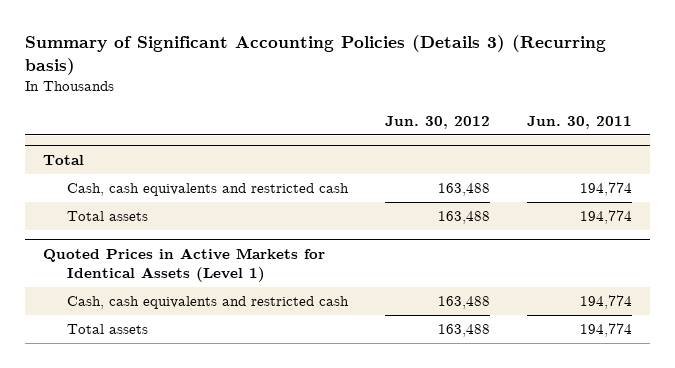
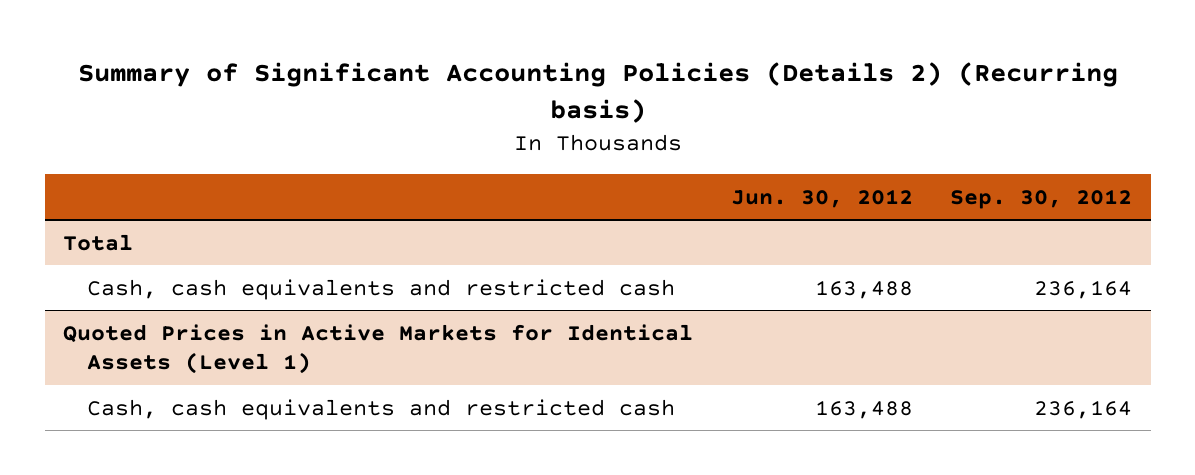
[24,34,606,76] Summary of Significant Accounting Policies (Details 3) (Recurring basis) -> [77,62,1118,124] Summary of Significant Accounting Policies (Details 2) (Recurring basis)
[526,115,632,129] Jun. 30, 2011 -> none
none -> [949,188,1132,209] Sep. 30, 2012
[66,211,148,222] Total assets -> none
[66,324,148,335] Total assets -> none

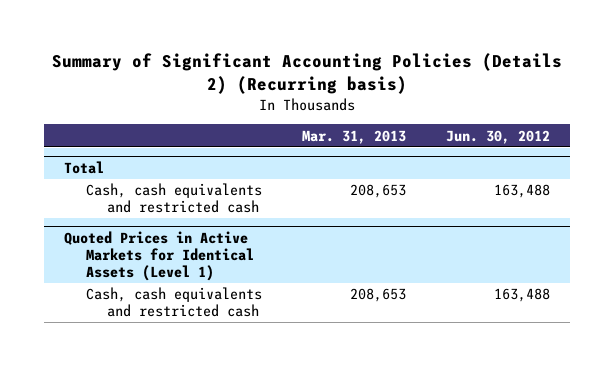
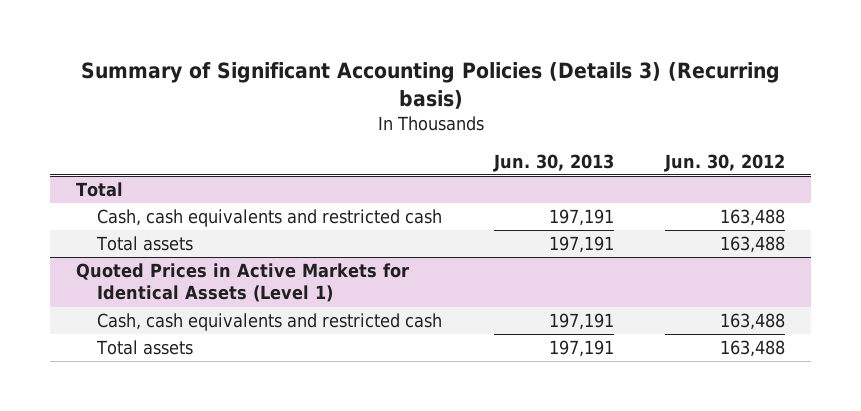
[52,53,563,94] Summary of Significant Accounting Policies (Details 2) (Recurring basis) -> [80,62,780,109] Summary of Significant Accounting Policies (Details 3) (Recurring basis)
[301,129,406,144] Mar. 31, 2013 -> none
none -> [492,153,614,172] Jun. 30, 2013
none -> [95,236,193,252] Total assets
none -> [95,340,193,356] Total assets

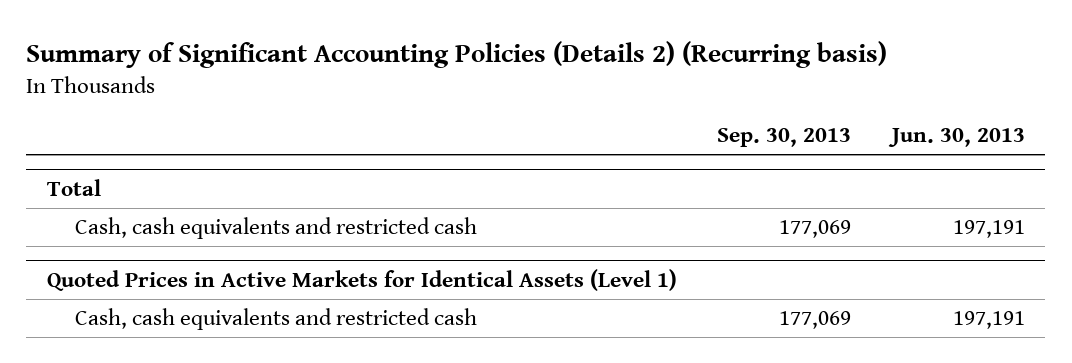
[80,62,780,109] Summary of Significant Accounting Policies (Details 3) (Recurring basis) -> [26,40,888,68] Summary of Significant Accounting Policies (Details 2) (Recurring basis)
[664,153,786,172] Jun. 30, 2012 -> none
none -> [717,128,852,148] Sep. 30, 2013
[95,236,193,252] Total assets -> none
[95,340,193,356] Total assets -> none

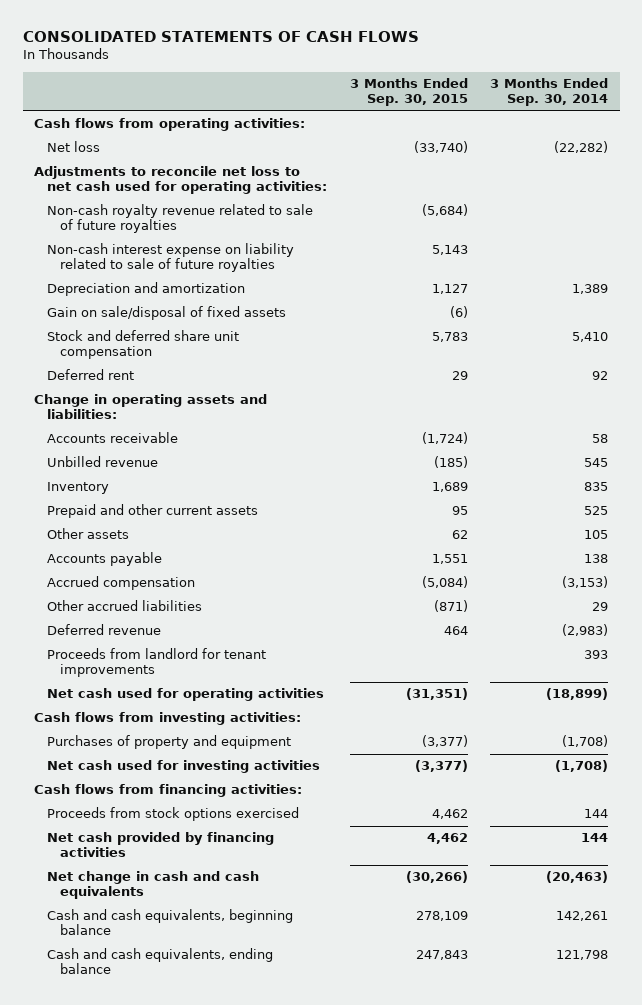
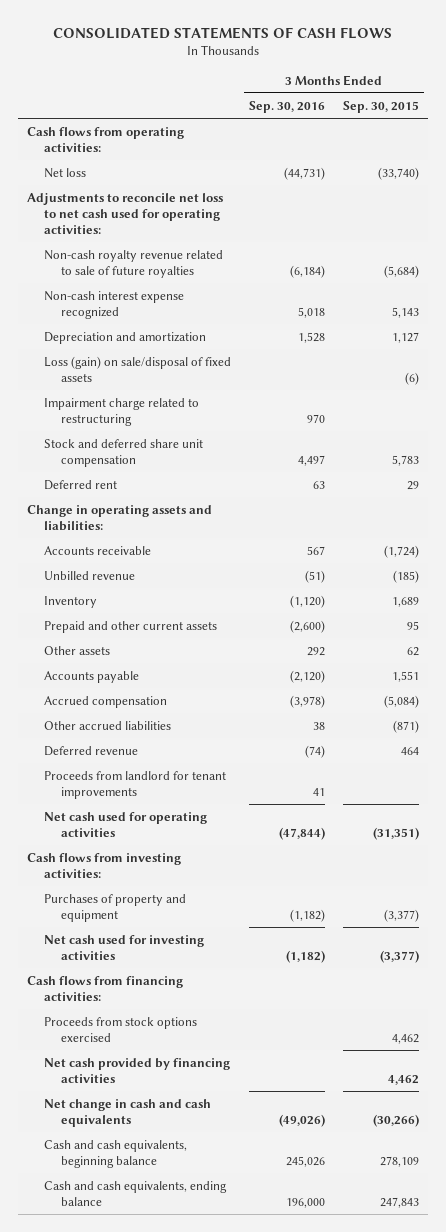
[490,78,609,107] 3 Months Ended Sep. 30, 2014 -> none
none -> [249,100,326,113] Sep. 30, 2016
[47,243,295,273] Non-cash interest expense on liability related to sale of future royalties -> [43,290,184,319] Non-cash interest expense recognized
[47,306,287,321] Gain on sale/disposal of fixed assets -> [43,355,231,382] Loss (gain) on sale/disposal of fixed assets
none -> [43,397,199,426] Impairment charge related to restructuring

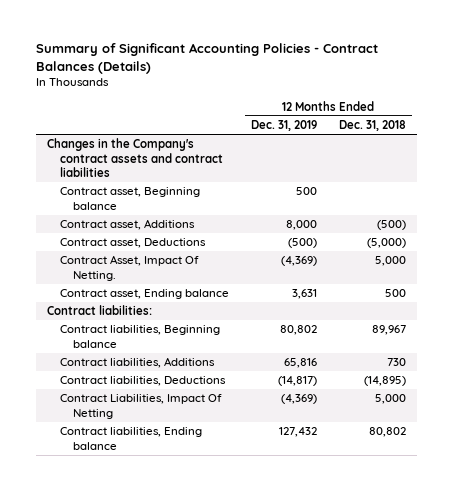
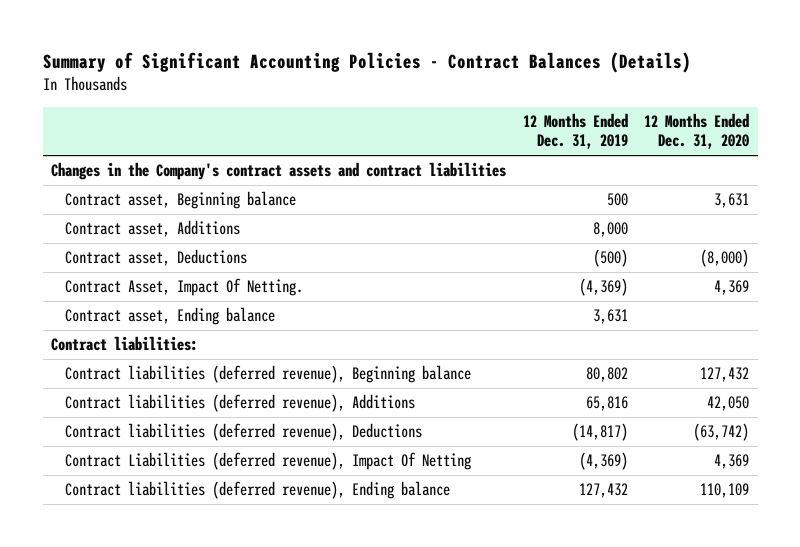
[339,119,407,131] Dec. 31, 2018 -> none
none -> [644,113,750,150] 12 Months Ended Dec. 31, 2020
[59,325,220,348] Contract liabilities, Beginning balance -> [65,365,472,384] Contract liabilities (deferred revenue), Beginning balance
[59,357,215,369] Contract liabilities, Additions -> [65,394,416,413] Contract liabilities (deferred revenue), Additions
[59,376,226,387] Contract liabilities, Deductions -> [65,423,423,442] Contract liabilities (deferred revenue), Deductions
[59,394,222,419] Contract Liabilities, Impact Of Netting -> [65,452,472,471] Contract Liabilities (deferred revenue), Impact Of Netting
[59,427,202,450] Contract liabilities, Ending balance -> [65,481,451,500] Contract liabilities (deferred revenue), Ending balance

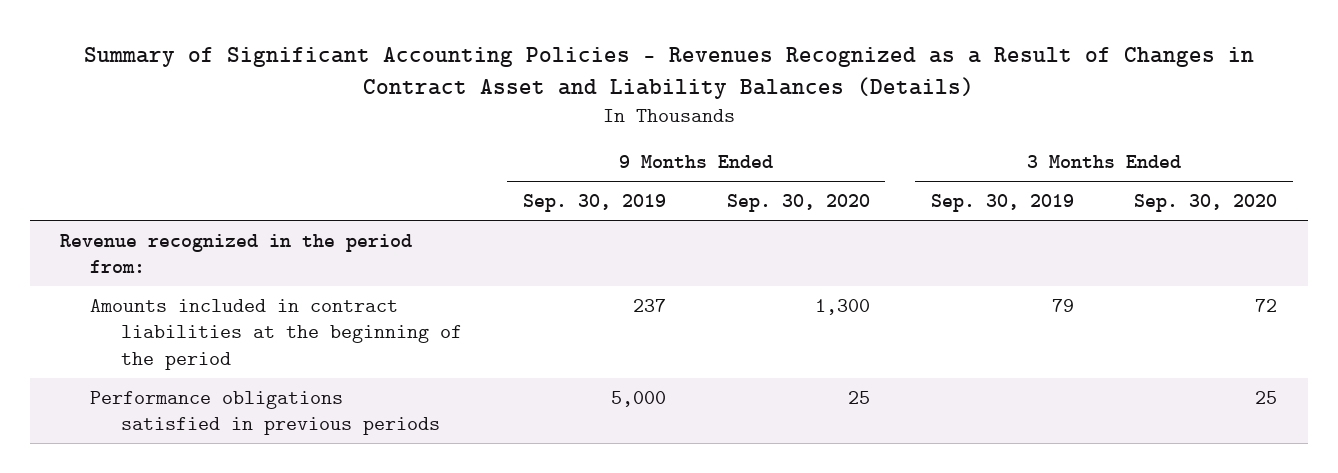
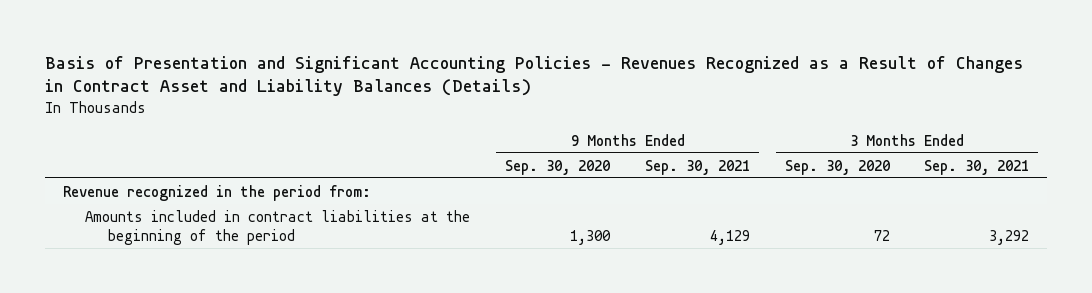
[83,46,1254,99] Summary of Significant Accounting Policies - Revenues Recognized as a Result of Changes in Contract Asset and Liability Balances (Details) -> [45,55,1024,97] Basis of Presentation and Significant Accounting Policies - Revenues Recognized as a Result of Changes in Contract Asset and Liability Balances (Details)
[522,193,666,212] Sep. 30, 2019 -> none
[930,193,1074,212] Sep. 30, 2019 -> none
none -> [644,159,750,175] Sep. 30, 2021
none -> [924,159,1030,175] Sep. 30, 2021
[90,390,440,436] Performance obligations satisfied in previous periods -> none

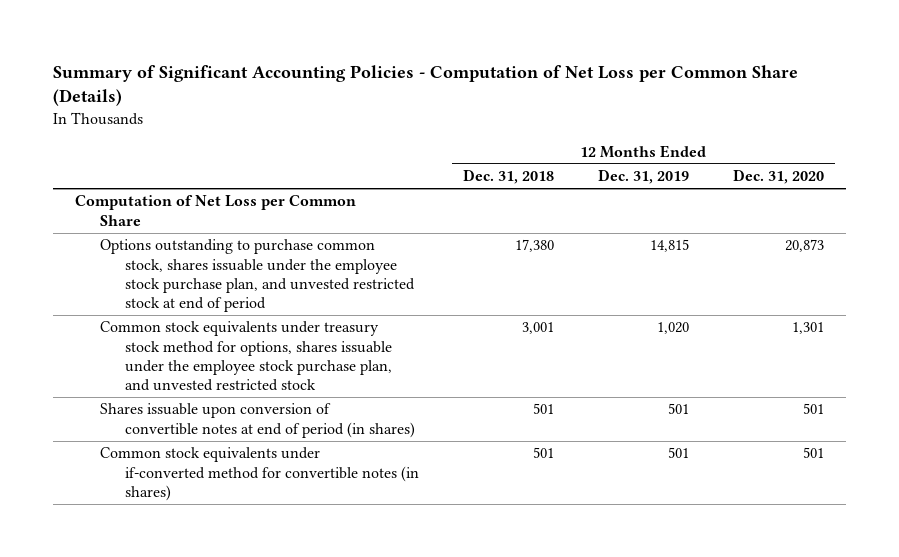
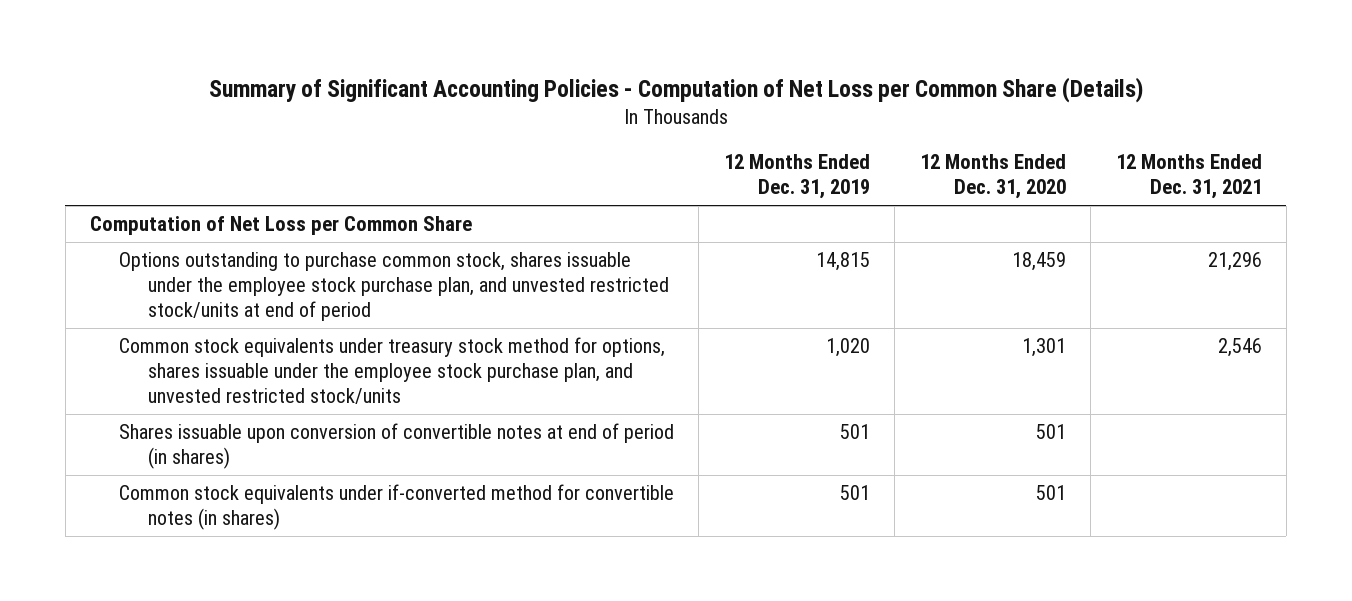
[462,169,554,185] Dec. 31, 2018 -> none
none -> [1115,154,1262,200] 12 Months Ended Dec. 31, 2021
[99,239,415,313] Options outstanding to purchase common stock, shares issuable under the employee stock purchase plan, and unvested restricted stock at end of period -> [118,252,669,322] Options outstanding to purchase common stock, shares issuable under the employee stock purchase plan, and unvested restricted stock/units at end of period
[785,239,825,253] 20,873 -> [1011,252,1066,272] 18,459
[99,321,392,392] Common stock equivalents under treasury stock method for options, shares issuable under the employee stock purchase plan, and unvested restricted stock -> [118,337,665,405] Common stock equivalents under treasury stock method for options, shares issuable under the employee stock purchase plan, and unvested restricted stock/units

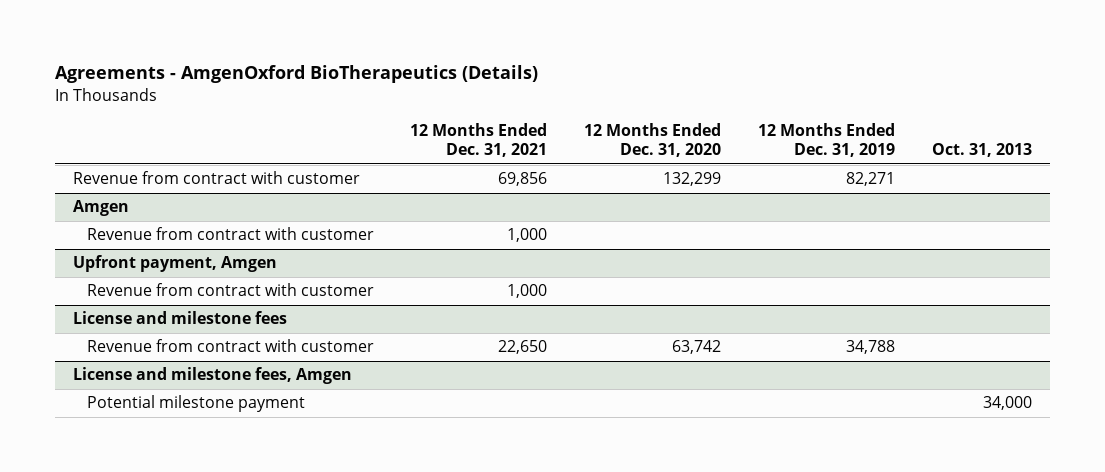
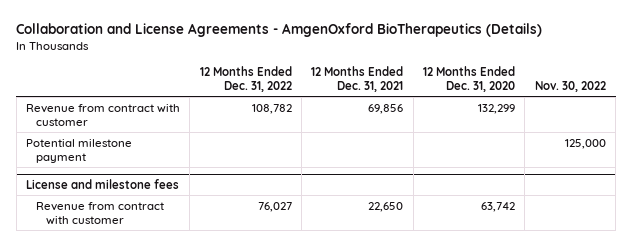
[54,65,538,84] Agreements - AmgenOxford BioTherapeutics (Details) -> [16,23,543,38] Collaboration and License Agreements - AmgenOxford BioTherapeutics (Details)
[757,123,895,158] 12 Months Ended Dec. 31, 2019 -> none
[931,143,1032,158] Oct. 31, 2013 -> none
none -> [199,65,292,93] 12 Months Ended Dec. 31, 2022
none -> [534,81,606,93] Nov. 30, 2022
[73,200,130,217] Amgen -> none
[86,227,374,241] Revenue from contract with customer -> none
[73,255,278,273] Upfront payment, Amgen -> none
[86,283,374,297] Revenue from contract with customer -> none
none -> [26,138,133,163] Potential milestone payment
[73,367,353,385] License and milestone fees, Amgen -> none
[86,395,305,413] Potential milestone payment -> none

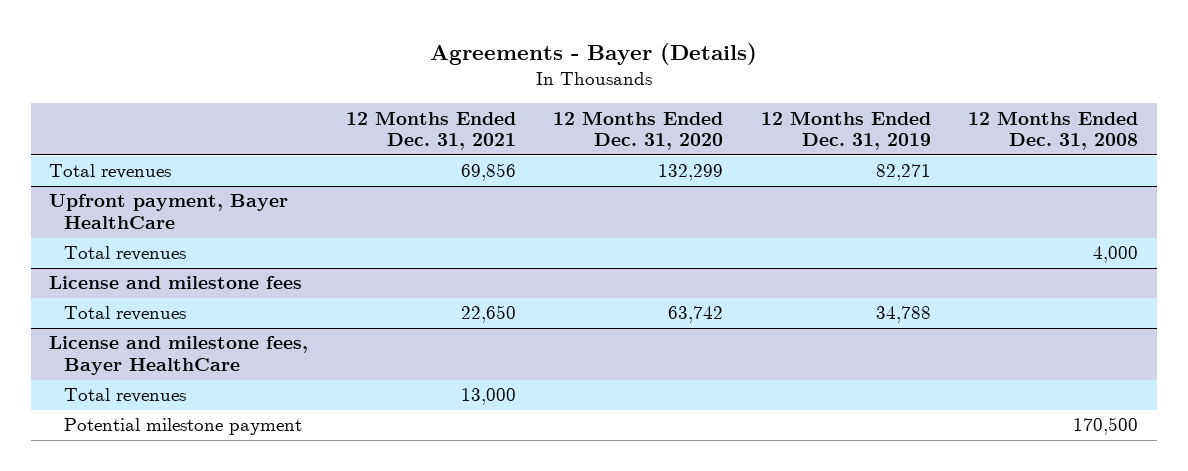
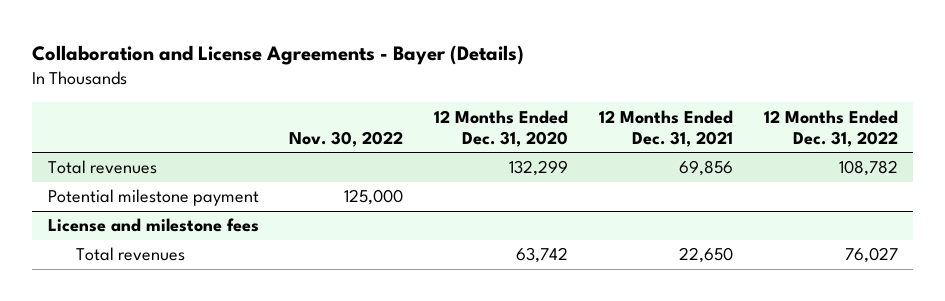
[429,42,757,65] Agreements - Bayer (Details) -> [32,45,525,66] Collaboration and License Agreements - Bayer (Details)
[760,110,931,151] 12 Months Ended Dec. 31, 2019 -> none
[968,110,1139,151] 12 Months Ended Dec. 31, 2008 -> none
none -> [289,130,404,147] Nov. 30, 2022
none -> [763,109,898,147] 12 Months Ended Dec. 31, 2022
[49,194,289,229] Upfront payment, Bayer HealthCare -> none
[63,246,186,262] Total revenues -> none
none -> [47,189,259,207] Potential milestone payment
[49,336,309,375] License and milestone fees, Bayer HealthCare -> none
[63,388,186,404] Total revenues -> none
[63,418,302,436] Potential milestone payment -> none

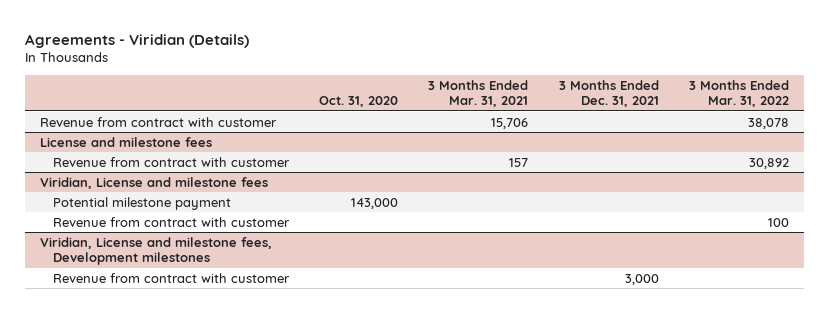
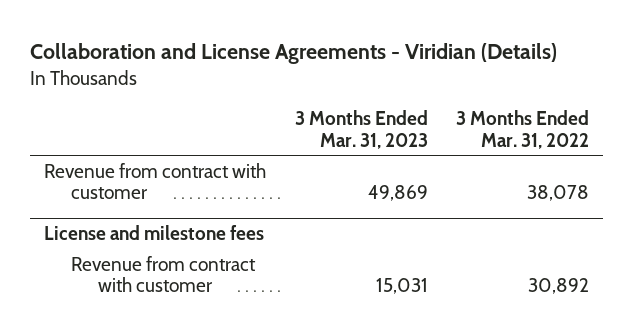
[25,34,250,49] Agreements - Viridian (Details) -> [30,43,558,65] Collaboration and License Agreements - Viridian (Details)
[318,96,398,108] Oct. 31, 2020 -> none
[428,79,529,108] 3 Months Ended Mar. 31, 2021 -> none
[558,79,659,108] 3 Months Ended Dec. 31, 2021 -> none
none -> [294,110,428,150] 3 Months Ended Mar. 31, 2023
[40,176,269,189] Viridian, License and milestone fees -> none
[52,196,231,210] Potential milestone payment -> none
[52,216,290,227] Revenue from contract with customer -> none
[40,236,273,266] Viridian, License and milestone fees, Development milestones -> none
[52,272,290,283] Revenue from contract with customer -> none

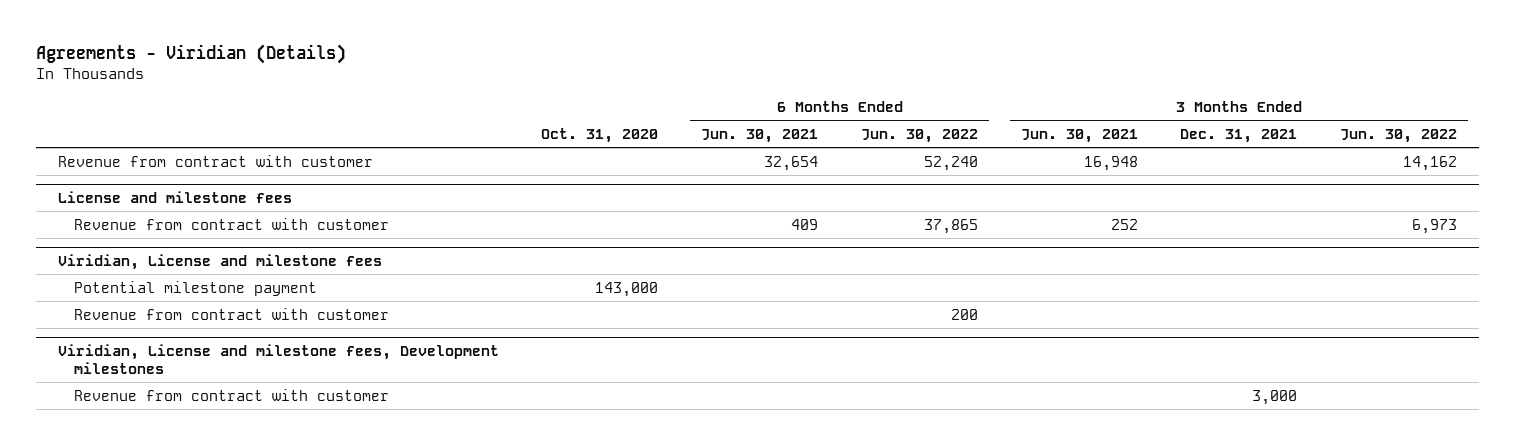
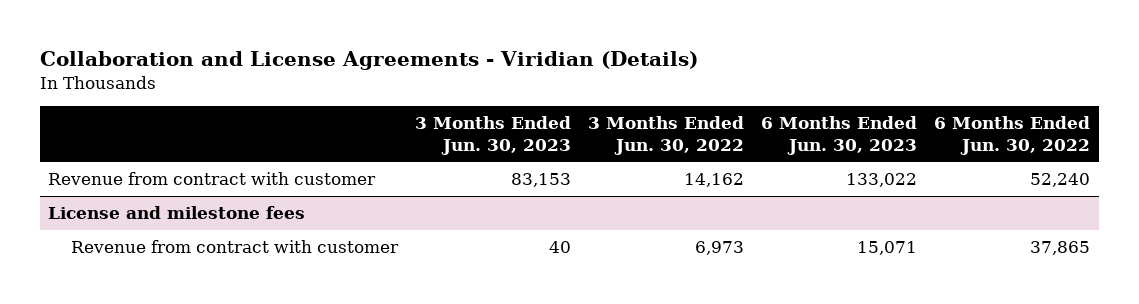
[36,43,347,64] Agreements - Viridian (Details) -> [39,51,698,71] Collaboration and License Agreements - Viridian (Details)
[541,127,659,143] Oct. 31, 2020 -> none
[701,128,819,143] Jun. 30, 2021 -> none
[1020,128,1138,143] Jun. 30, 2021 -> none
[1180,128,1298,143] Dec. 31, 2021 -> none
none -> [415,116,572,155] 3 Months Ended Jun. 30, 2023
none -> [761,116,918,155] 6 Months Ended Jun. 30, 2023
[57,253,382,270] Viridian, License and milestone fees -> none
[74,280,318,296] Potential milestone payment -> none
[74,307,390,320] Revenue from contract with customer -> none
[57,343,499,374] Viridian, License and milestone fees, Development milestones -> none
[74,388,390,401] Revenue from contract with customer -> none

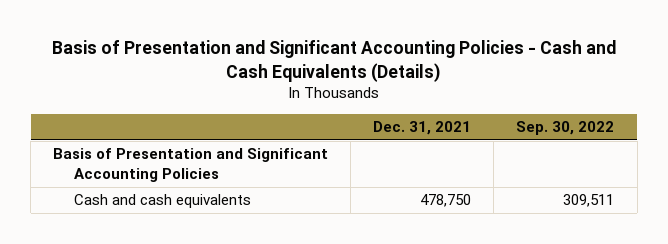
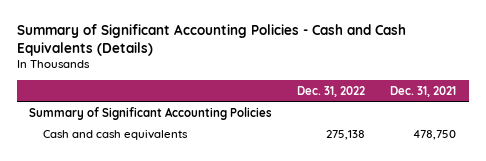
[51,40,616,82] Basis of Presentation and Significant Accounting Policies - Cash and Cash Equivalents (Details) -> [16,23,406,56] Summary of Significant Accounting Policies - Cash and Cash Equivalents (Details)
[516,121,615,136] Sep. 30, 2022 -> none
none -> [297,85,366,97] Dec. 31, 2022
[53,148,329,183] Basis of Presentation and Significant Accounting Policies -> [29,106,273,120] Summary of Significant Accounting Policies

